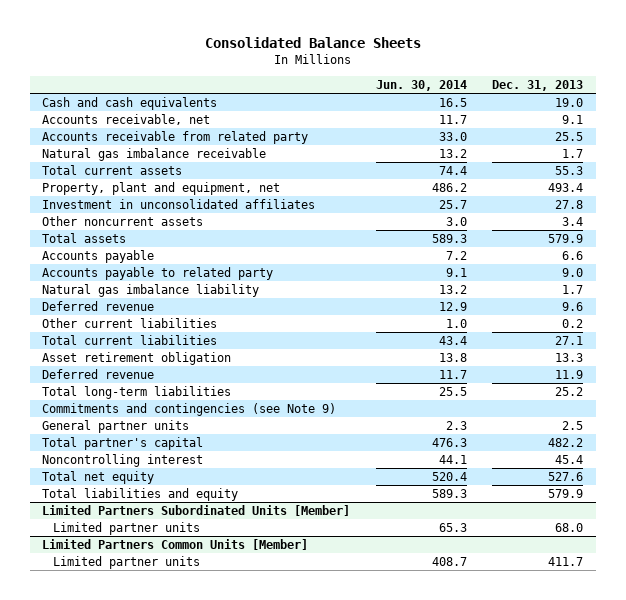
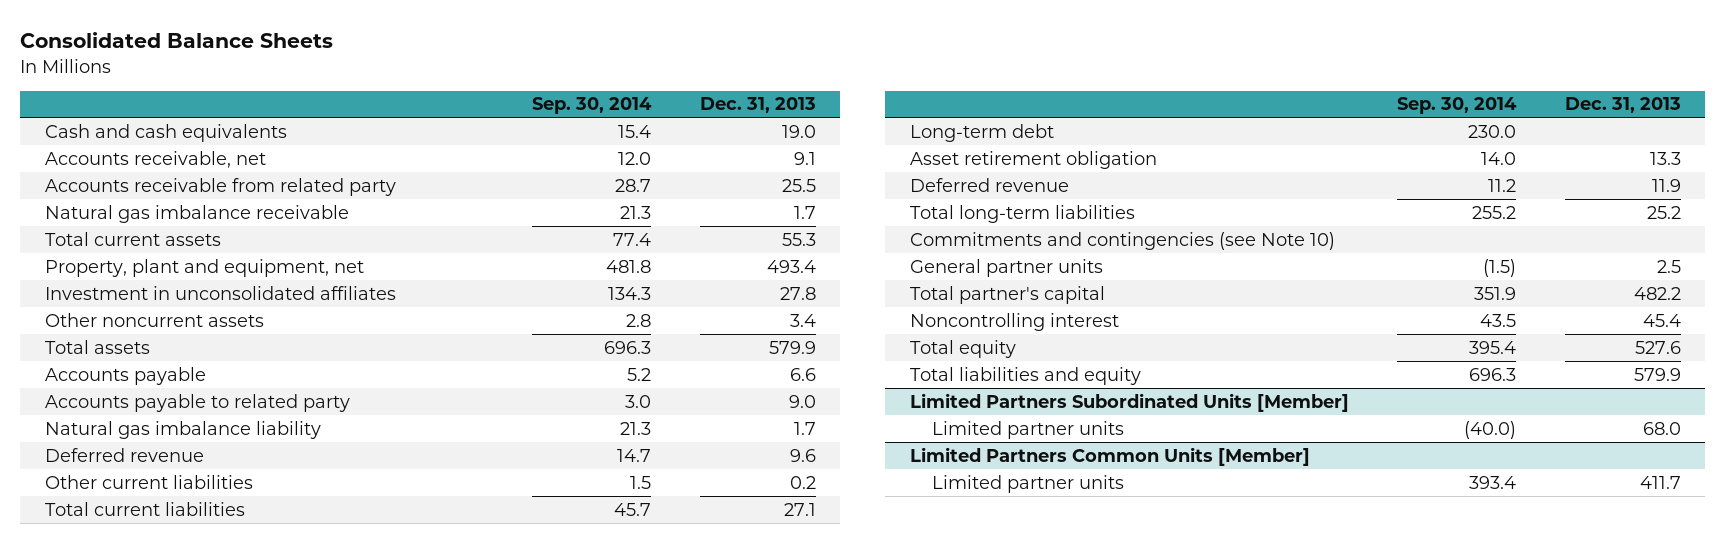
[375,79,467,91] Jun. 30, 2014 -> none
none -> [532,97,653,115] Sep. 30, 2014
none -> [909,123,1054,142] Long-term debt
[42,402,337,416] Commitments and contingencies (see Note 9) -> [909,231,1335,250] Commitments and contingencies (see Note 10)
[42,470,155,484] Total net equity -> [909,339,1016,358] Total equity

